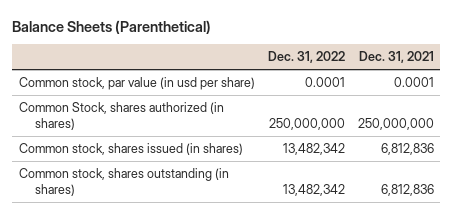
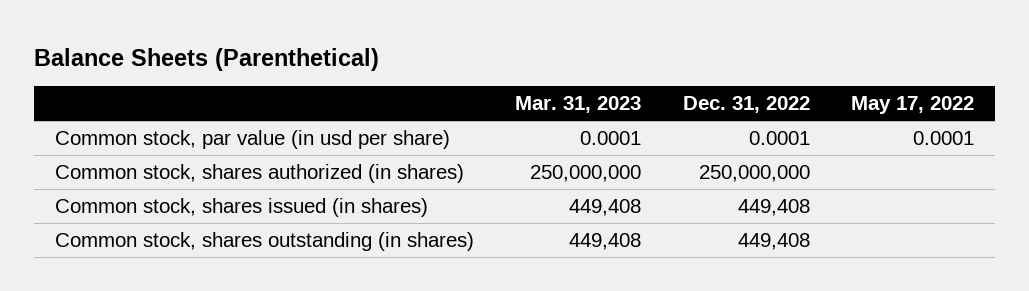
[358,51,434,64] Dec. 31, 2021 -> none
none -> [515,96,642,114] Mar. 31, 2023
none -> [851,96,975,115] May 17, 2022
[18,101,224,131] Common Stock, shares authorized (in shares) -> [54,163,464,183] Common stock, shares authorized (in shares)
[282,142,345,155] 13,482,342 -> [737,198,810,216] 449,408
[282,184,345,197] 13,482,342 -> [737,232,810,250] 449,408

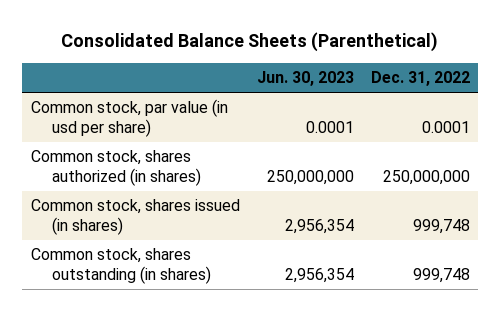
[34,47,380,71] Balance Sheets (Parenthetical) -> [61,31,439,52] Consolidated Balance Sheets (Parenthetical)
[515,96,642,114] Mar. 31, 2023 -> none
[851,96,975,115] May 17, 2022 -> none
none -> [256,71,354,87] Jun. 30, 2023
[737,198,810,216] 449,408 -> [412,218,470,234] 999,748
[737,232,810,250] 449,408 -> [412,267,470,283] 999,748

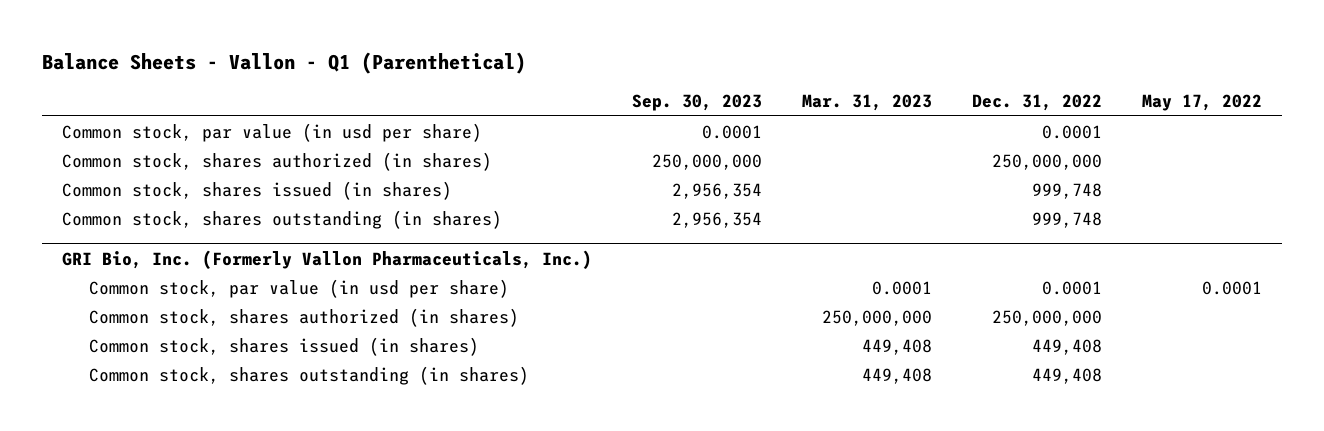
[61,31,439,52] Consolidated Balance Sheets (Parenthetical) -> [42,52,527,75] Balance Sheets - Vallon - Q1 (Parenthetical)
[256,71,354,87] Jun. 30, 2023 -> none
none -> [632,94,763,112] Sep. 30, 2023
none -> [801,94,932,112] Mar. 31, 2023
none -> [1141,94,1262,112] May 17, 2022
none -> [62,249,593,269] GRI Bio, Inc. (Formerly Vallon Pharmaceuticals, Inc.)
none -> [88,278,509,298] Common stock, par value (in usd per share)
none -> [88,307,519,327] Common stock, shares authorized (in shares)
none -> [88,336,479,356] Common stock, shares issued (in shares)
none -> [88,365,529,385] Common stock, shares outstanding (in shares)

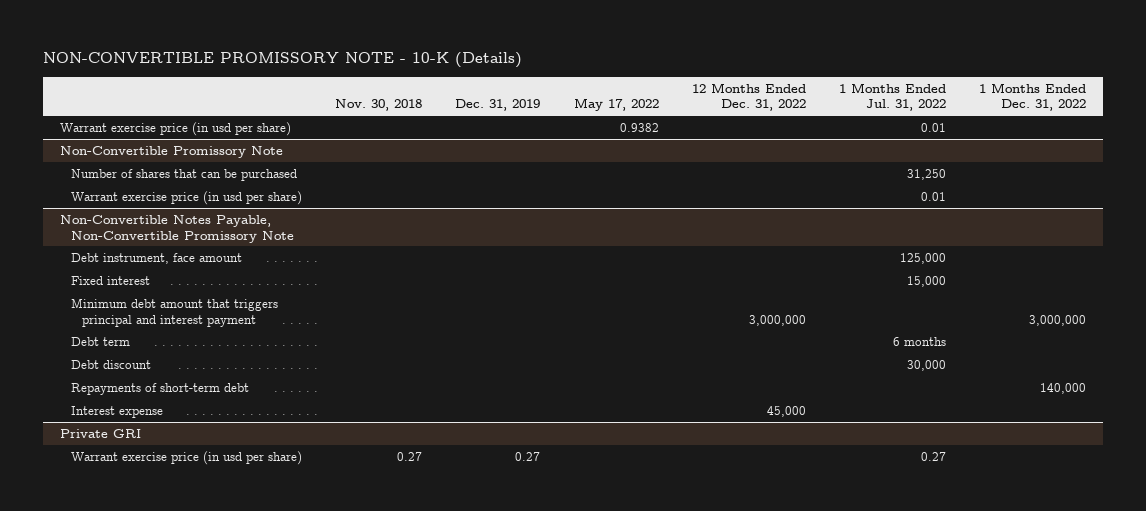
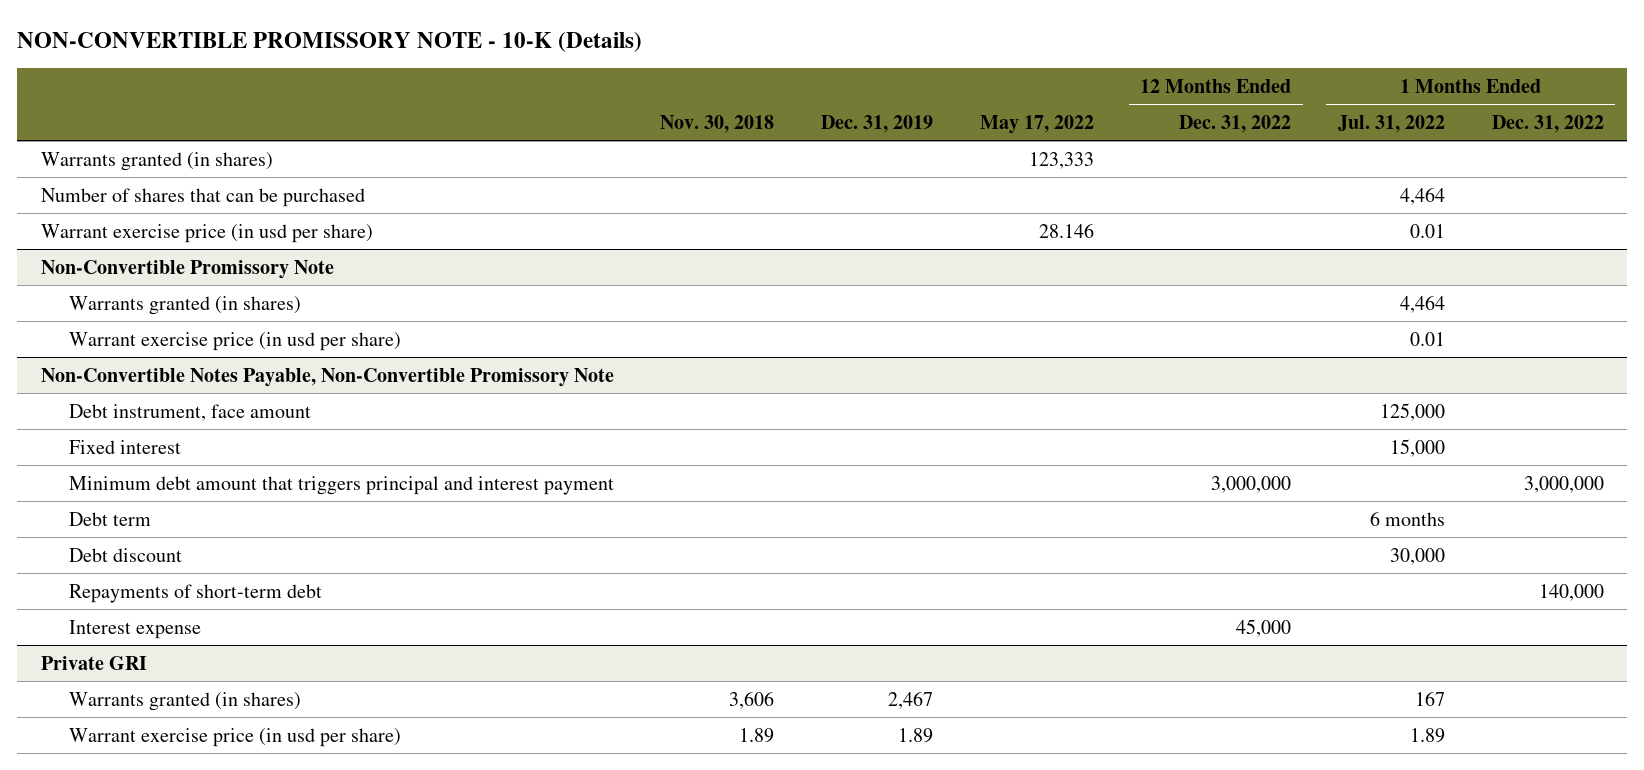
none -> [40,151,273,171] Warrants granted (in shares)
none -> [40,187,365,207] Number of shares that can be purchased
[619,122,659,132] 0.9382 -> [1038,222,1094,238] 28.146
[70,168,297,181] Number of shares that can be purchased -> none
none -> [68,295,301,315] Warrants granted (in shares)
none -> [68,691,301,711] Warrants granted (in shares)
[396,451,422,461] 0.27 -> [739,727,775,743] 1.89
[515,451,541,461] 0.27 -> [898,727,934,743] 1.89
[921,451,947,461] 0.27 -> [1410,727,1446,743] 1.89

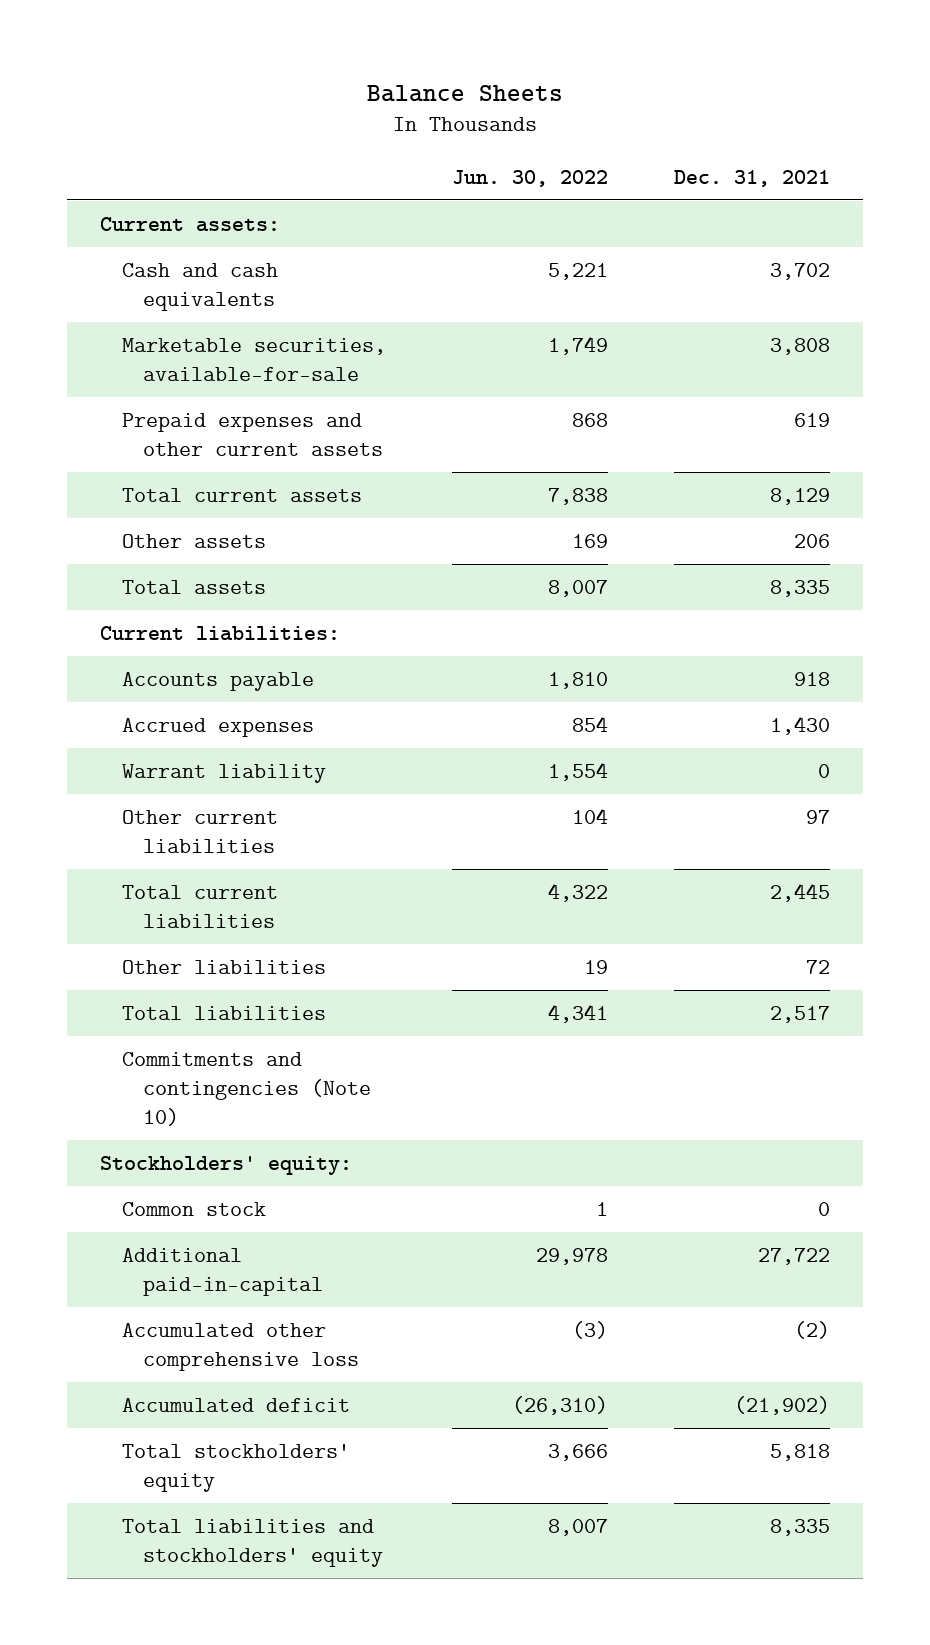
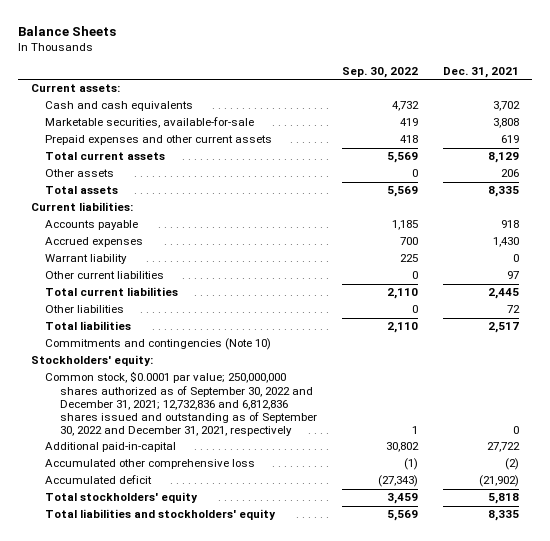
[451,169,608,187] Jun. 30, 2022 -> none
none -> [342,66,419,78] Sep. 30, 2022
[121,1201,266,1216] Common stock -> [45,371,317,436] Common stock, $0.0001 par value; 250,000,000 shares authorized as of September 30, 2022 and December 31, 2021; 12,732,836 and 6,812,836 shares issued and outstanding as of September 30, 2022 and December 31, 2021, respectively

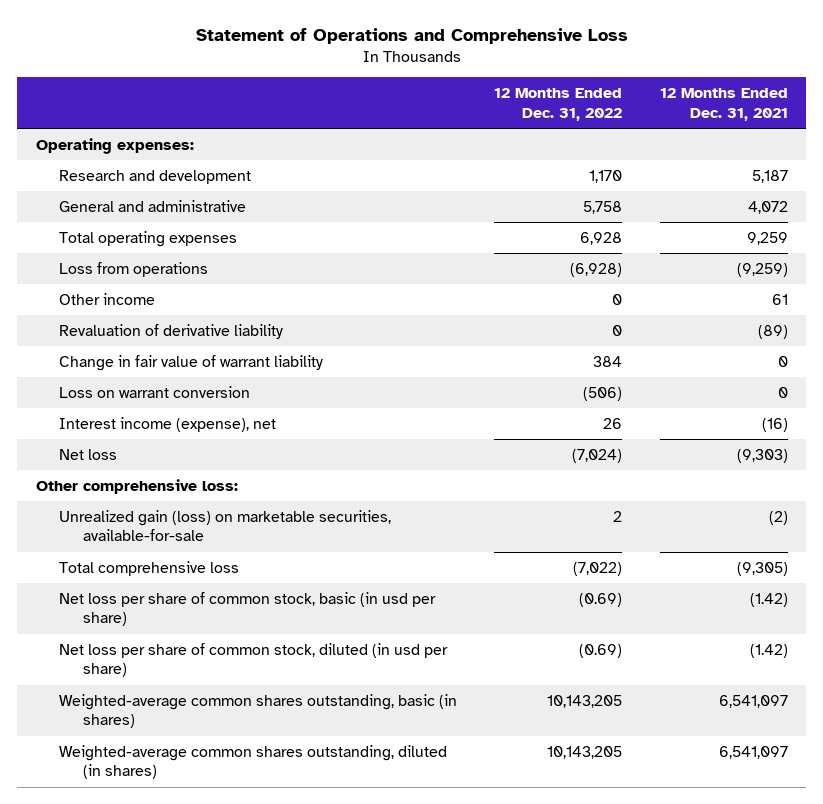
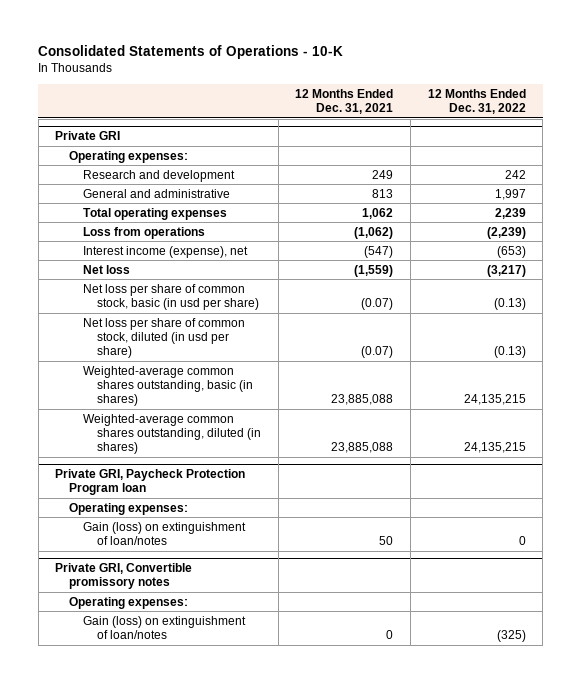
[195,28,628,45] Statement of Operations and Comprehensive Loss -> [38,45,344,60] Consolidated Statements of Operations - 10-K
none -> [55,130,121,140] Private GRI
[59,292,156,305] Other income -> none
[59,323,284,339] Revaluation of derivative liability -> none
[59,354,324,371] Change in fair value of warrant liability -> none
[59,385,251,398] Loss on warrant conversion -> none
[35,478,238,494] Other comprehensive loss: -> none
[59,509,392,542] Unrealized gain (loss) on marketable securities, available-for-sale -> none
[59,560,240,576] Total comprehensive loss -> none
[589,169,623,183] 1,170 -> [504,169,526,179] 242
[751,169,788,183] 5,187 -> [372,169,394,179] 249
[583,200,623,214] 5,758 -> [494,188,526,200] 1,997
[747,200,788,214] 4,072 -> [372,188,394,198] 813
[580,231,623,245] 6,928 -> [494,207,526,219] 2,239
[746,231,788,245] 9,259 -> [362,207,394,219] 1,062
[570,262,623,277] (6,928) -> [486,226,526,239] (2,239)
[736,262,788,277] (9,259) -> [354,226,394,239] (1,062)
[603,417,623,429] 26 -> [496,245,526,258] (653)
[761,417,788,432] (16) -> [364,245,394,258] (547)
[572,448,623,463] (7,024) -> [486,264,526,277] (3,217)
[736,448,788,463] (9,303) -> [354,264,394,277] (1,559)
[579,592,623,607] (0.69) -> [493,298,526,311] (0.13)
[749,592,788,607] (1.42) -> [361,298,394,311] (0.07)
[579,643,623,658] (0.69) -> [493,346,526,359] (0.13)
[749,643,788,658] (1.42) -> [361,346,394,359] (0.07)
[547,694,623,708] 10,143,205 -> [463,394,526,406] 24,135,215
[718,694,788,708] 6,541,097 -> [331,394,394,406] 23,885,088
[547,745,623,759] 10,143,205 -> [463,442,526,454] 24,135,215
[718,745,788,759] 6,541,097 -> [331,442,394,454] 23,885,088
none -> [55,468,246,496] Private GRI, Paycheck Protection Program loan
none -> [69,502,189,515] Operating expenses:
none -> [83,521,247,546] Gain (loss) on extinguishment of loan/notes
none -> [55,562,193,590] Private GRI, Convertible promissory notes
none -> [69,596,189,609] Operating expenses:
none -> [83,615,247,640] Gain (loss) on extinguishment of loan/notes

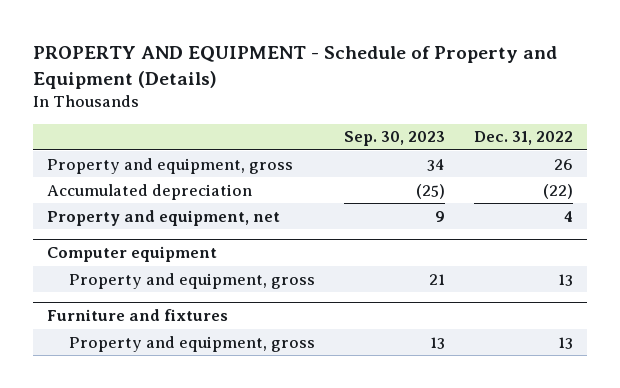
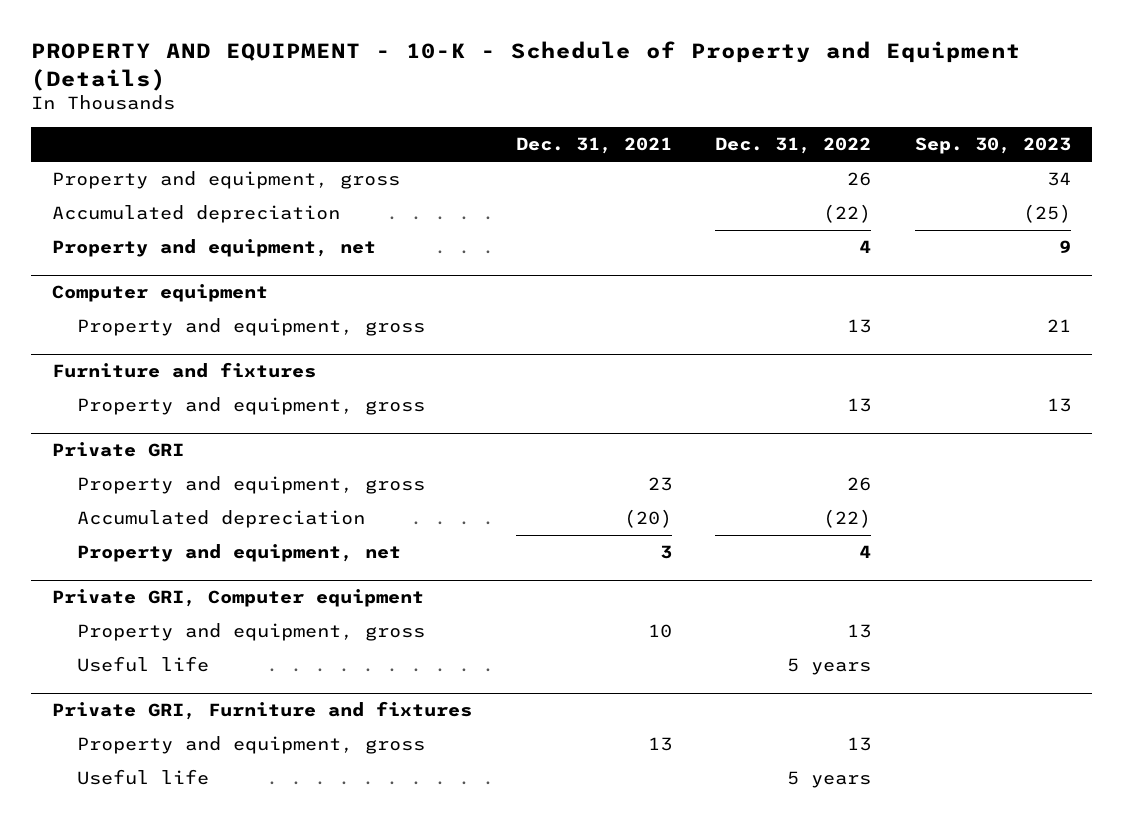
[33,45,558,89] PROPERTY AND EQUIPMENT - Schedule of Property and Equipment (Details) -> [30,41,1021,91] PROPERTY AND EQUIPMENT - 10-K - Schedule of Property and Equipment (Details)
none -> [515,137,672,155] Dec. 31, 2021
none -> [52,442,185,458] Private GRI
none -> [77,476,426,495] Property and equipment, gross
none -> [77,510,366,529] Accumulated depreciation
none -> [77,544,402,563] Property and equipment, net
none -> [52,589,425,608] Private GRI, Computer equipment
none -> [77,623,426,642] Property and equipment, gross
none -> [77,656,210,673] Useful life
none -> [52,701,473,721] Private GRI, Furniture and fixtures
none -> [77,736,426,755] Property and equipment, gross
none -> [77,769,210,786] Useful life

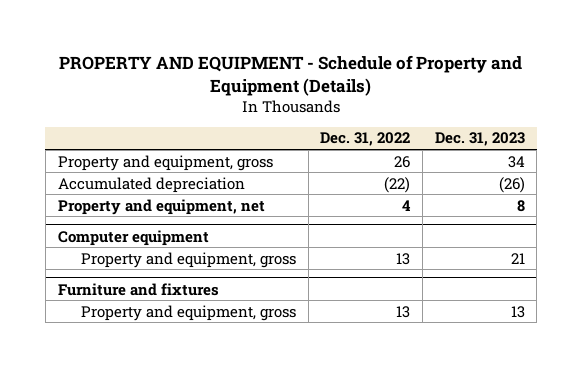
[30,41,1021,91] PROPERTY AND EQUIPMENT - 10-K - Schedule of Property and Equipment (Details) -> [59,54,523,96] PROPERTY AND EQUIPMENT - Schedule of Property and Equipment (Details)
[515,137,672,155] Dec. 31, 2021 -> none
[914,137,1071,155] Sep. 30, 2023 -> none
none -> [434,132,525,147] Dec. 31, 2023
[52,442,185,458] Private GRI -> none
[77,476,426,495] Property and equipment, gross -> none
[77,510,366,529] Accumulated depreciation -> none
[77,544,402,563] Property and equipment, net -> none
[52,589,425,608] Private GRI, Computer equipment -> none
[77,623,426,642] Property and equipment, gross -> none
[77,656,210,673] Useful life -> none
[52,701,473,721] Private GRI, Furniture and fixtures -> none
[77,736,426,755] Property and equipment, gross -> none
[77,769,210,786] Useful life -> none

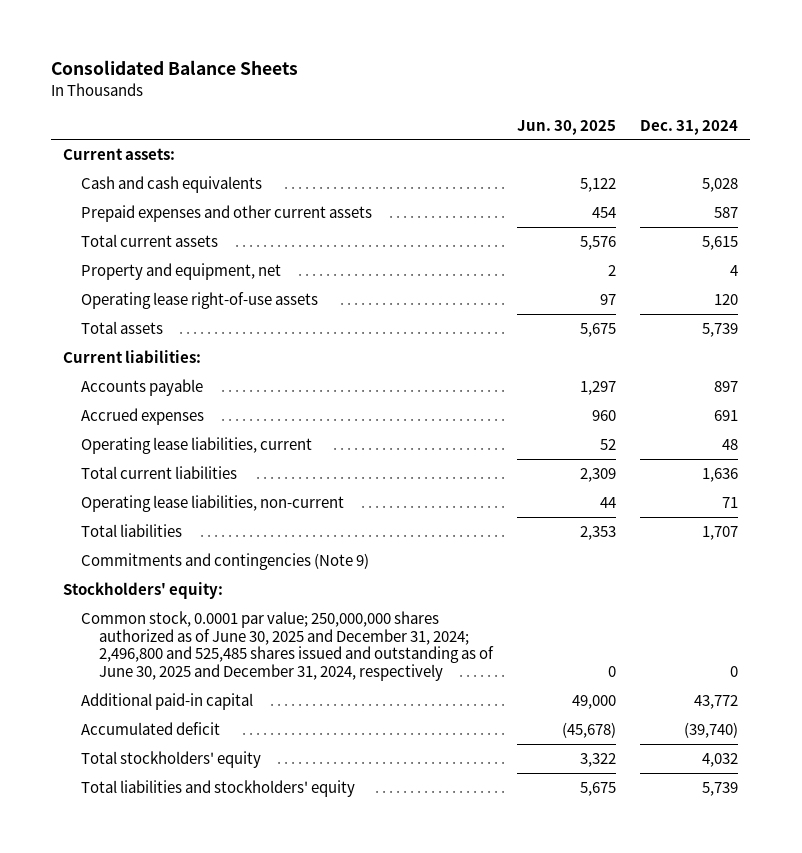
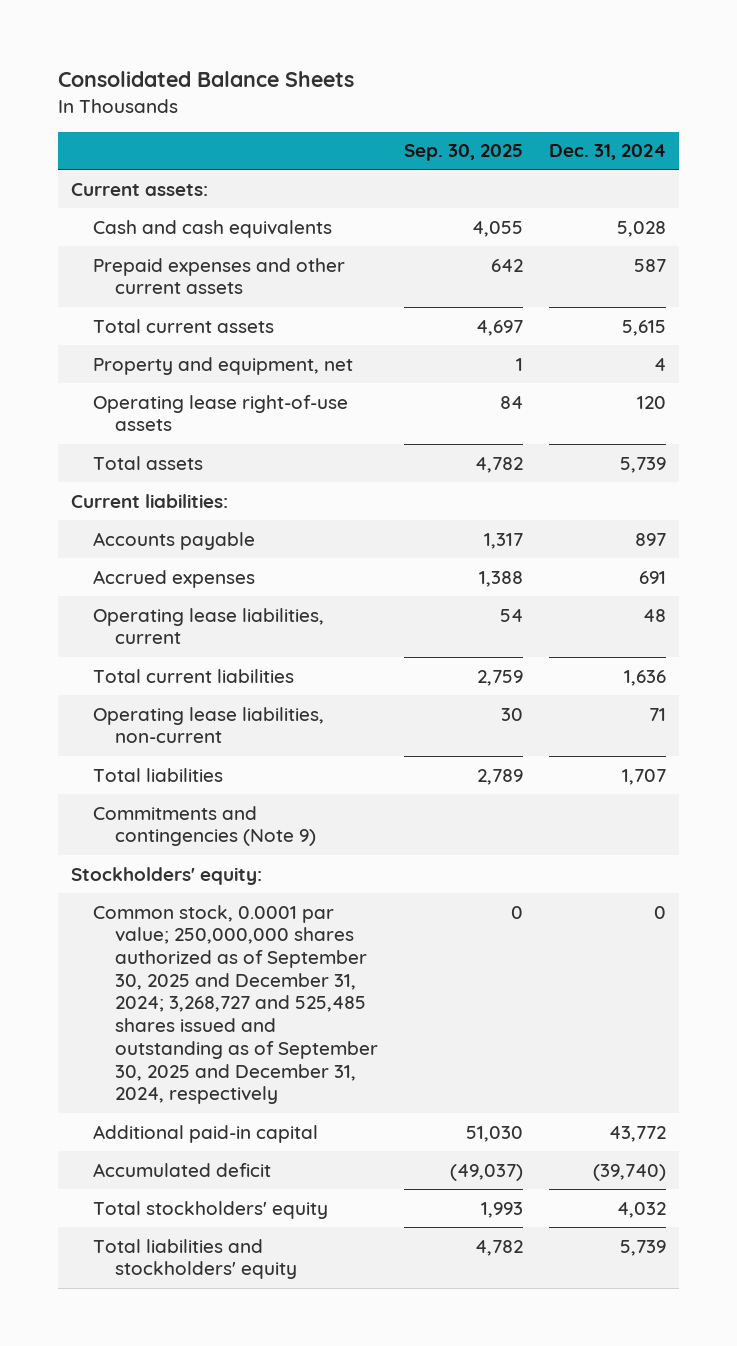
[517,119,617,135] Jun. 30, 2025 -> none
none -> [404,144,524,162] Sep. 30, 2025
[81,610,495,681] Common stock, 0.0001 par value; 250,000,000 shares authorized as of June 30, 2025 and December 31, 2024; 2,496,800 and 525,485 shares issued and outstanding as of June 30, 2025 and December 31, 2024, respectively -> [93,904,379,1105] Common stock, 0.0001 par value; 250,000,000 shares authorized as of September 30, 2025 and December 31, 2024; 3,268,727 and 525,485 shares issued and outstanding as of September 30, 2025 and December 31, 2024, respectively

